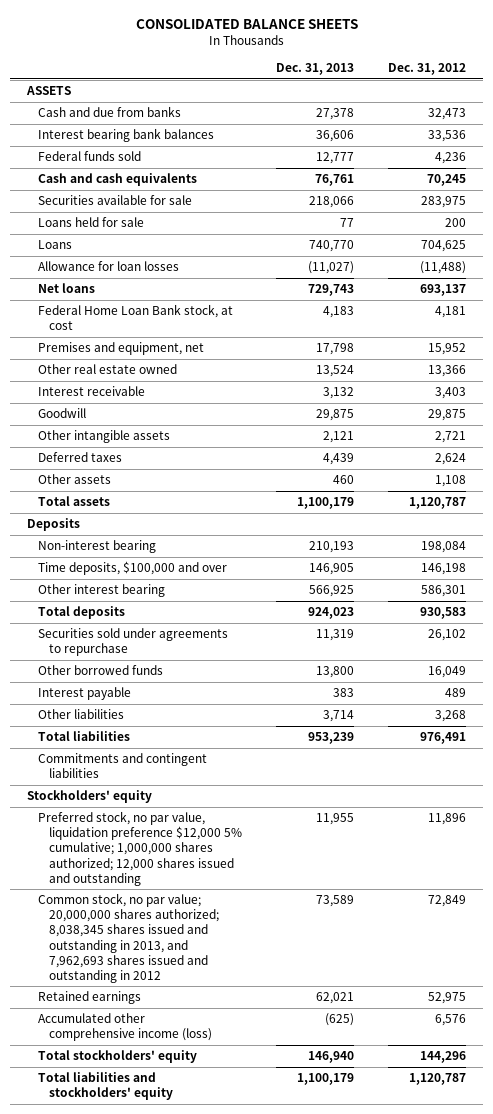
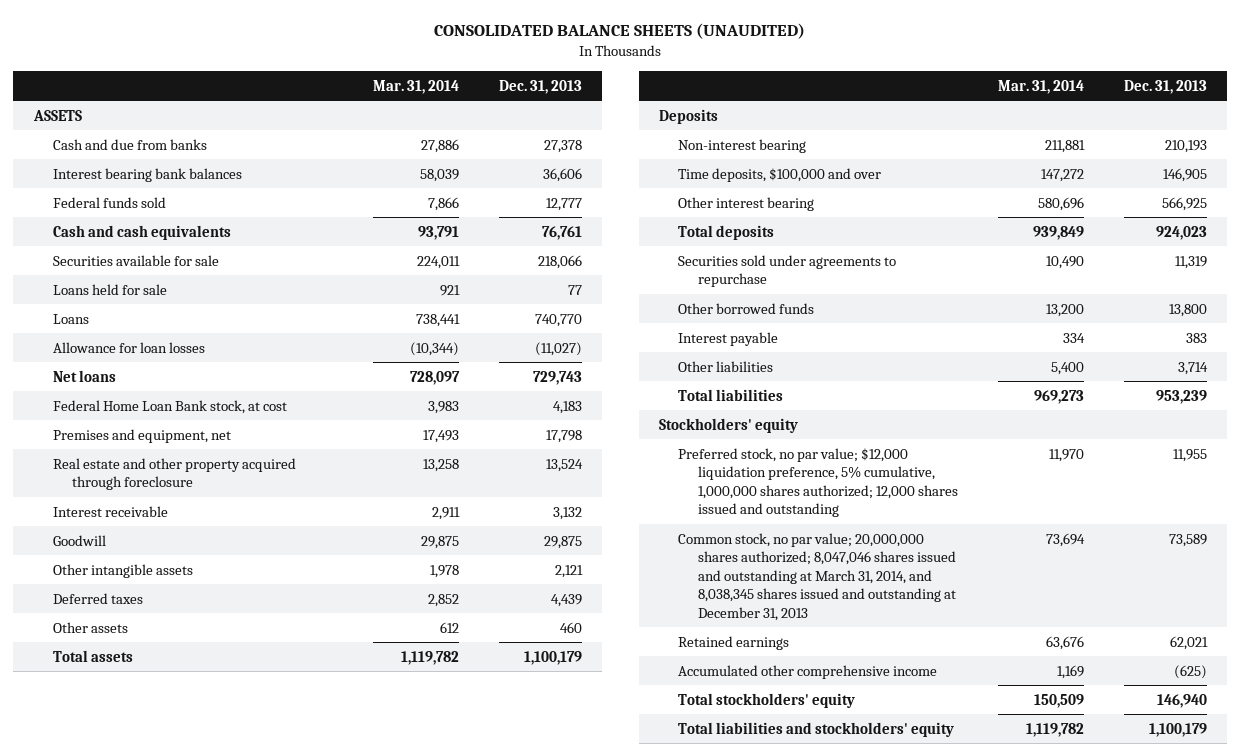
[135,18,358,29] CONSOLIDATED BALANCE SHEETS -> [434,23,806,40] CONSOLIDATED BALANCE SHEETS (UNAUDITED)
[387,63,466,76] Dec. 31, 2012 -> none
none -> [372,79,459,94] Mar. 31, 2014
[38,364,178,375] Other real estate owned -> [52,457,296,491] Real estate and other property acquired through foreclosure
[38,753,208,779] Commitments and contingent liabilities -> none
[38,811,242,886] Preferred stock, no par value, liquidation preference $12,000 5% cumulative; 1,000,000 shares authorized; 12,000 shares issued and outstanding -> [678,447,958,518] Preferred stock, no par value; $12,000 liquidation preference, 5% cumulative, 1,000,000 shares authorized; 12,000 shares issued and outstanding
[38,893,219,983] Common stock, no par value; 20,000,000 shares authorized; 8,038,345 shares issued and outstanding in 2013, and 7,962,693 shares issued and outstanding in 2012 -> [678,532,956,621] Common stock, no par value; 20,000,000 shares authorized; 8,047,046 shares issued and outstanding at March 31, 2014, and 8,038,345 shares issued and outstanding at December 31, 2013
[38,1013,212,1042] Accumulated other comprehensive income (loss) -> [678,664,938,679] Accumulated other comprehensive income

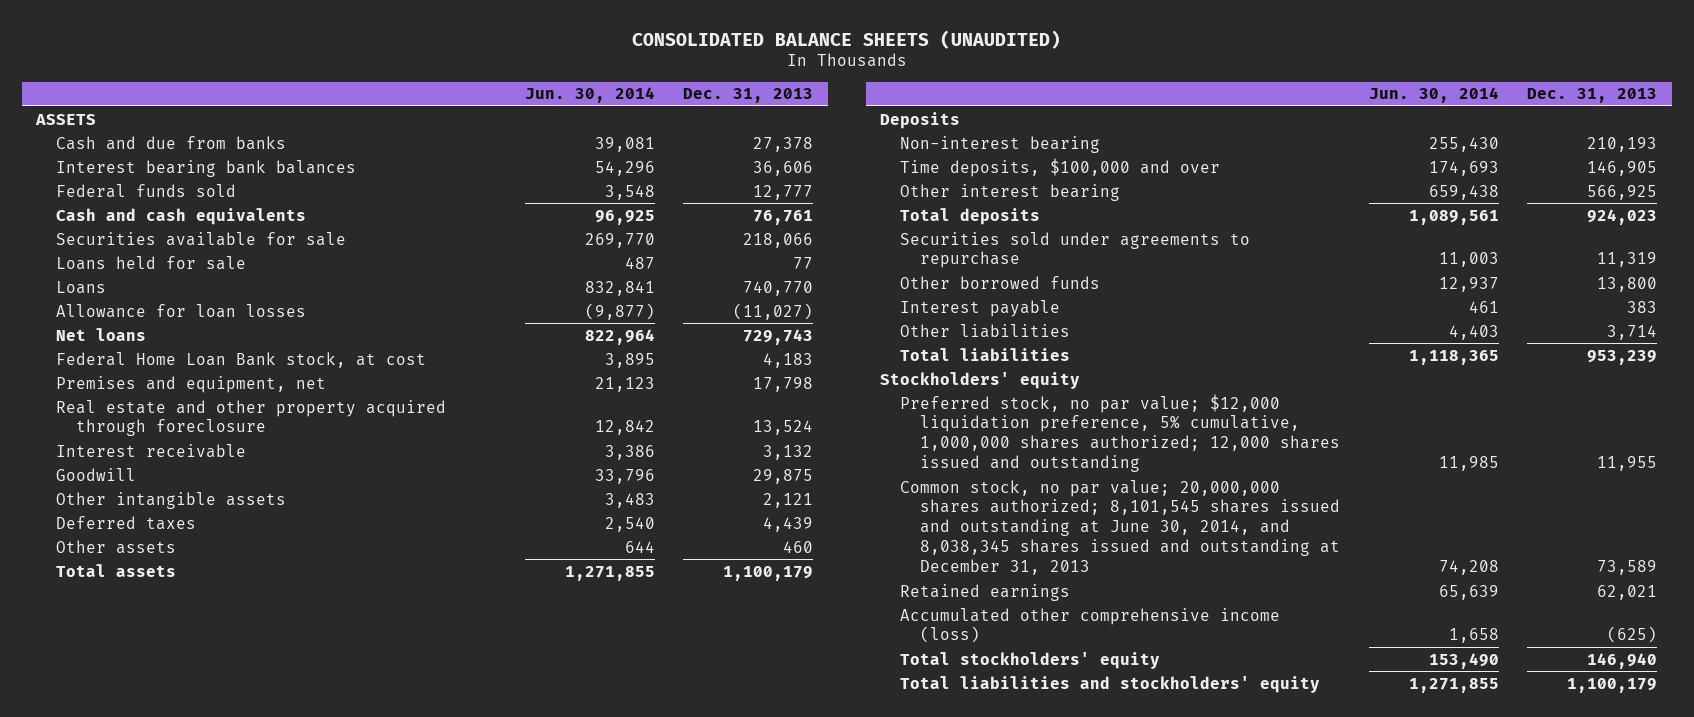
[372,79,459,94] Mar. 31, 2014 -> none
none -> [524,87,655,104] Jun. 30, 2014
[678,532,956,621] Common stock, no par value; 20,000,000 shares authorized; 8,047,046 shares issued and outstanding at March 31, 2014, and 8,038,345 shares issued and outstanding at December 31, 2013 -> [900,479,1341,575] Common stock, no par value; 20,000,000 shares authorized; 8,101,545 shares issued and outstanding at June 30, 2014, and 8,038,345 shares issued and outstanding at December 31, 2013
[678,664,938,679] Accumulated other comprehensive income -> [900,607,1281,644] Accumulated other comprehensive income (loss)

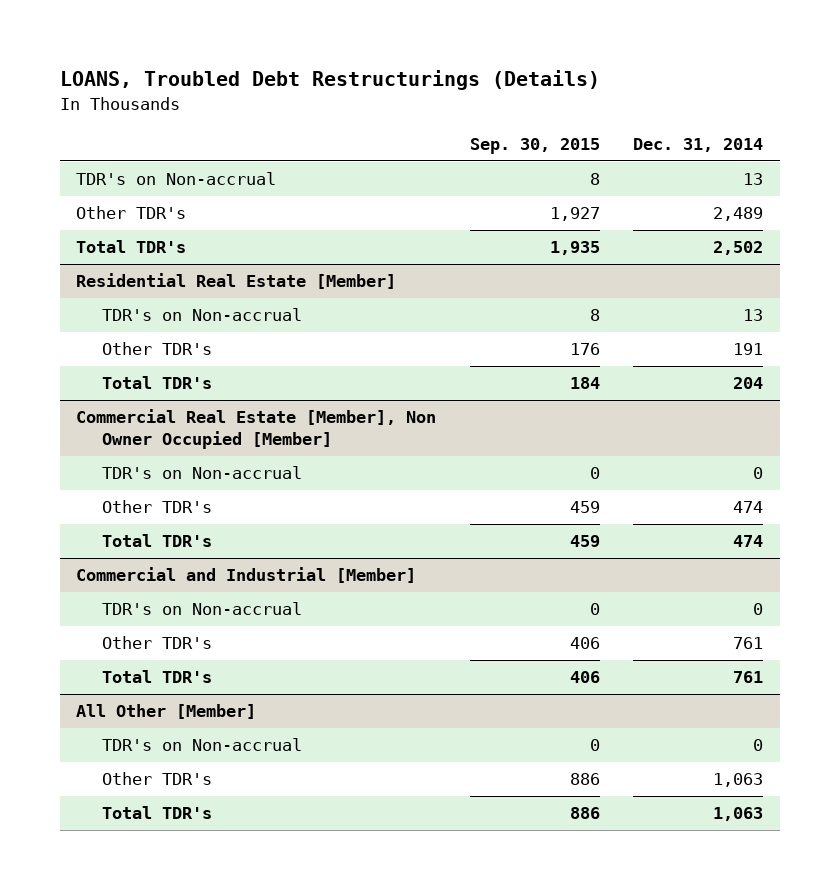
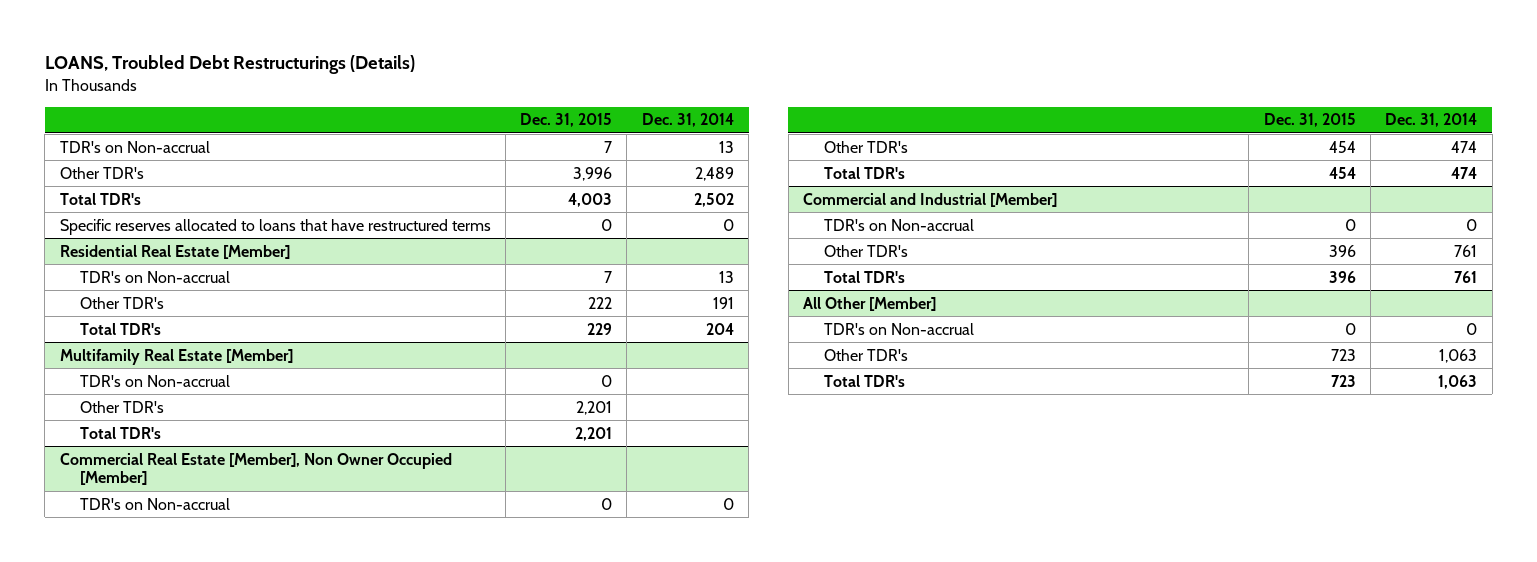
[469,137,600,154] Sep. 30, 2015 -> none
none -> [520,113,613,128] Dec. 31, 2015
none -> [59,218,491,235] Specific reserves allocated to loans that have restructured terms
none -> [59,348,293,365] Multifamily Real Estate [Member]
none -> [80,374,231,387] TDR's on Non-accrual
none -> [80,400,165,413] Other TDR's
none -> [80,426,162,439] Total TDR's

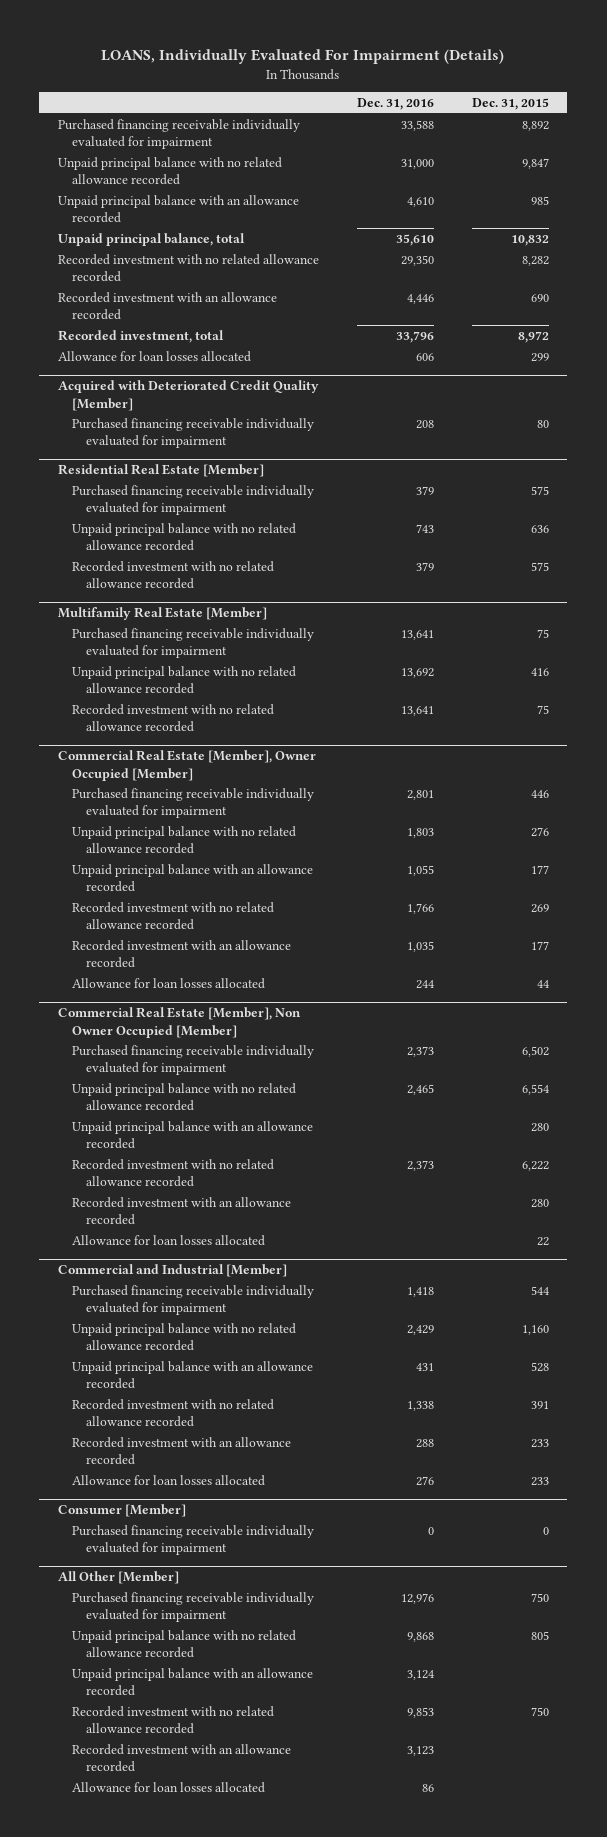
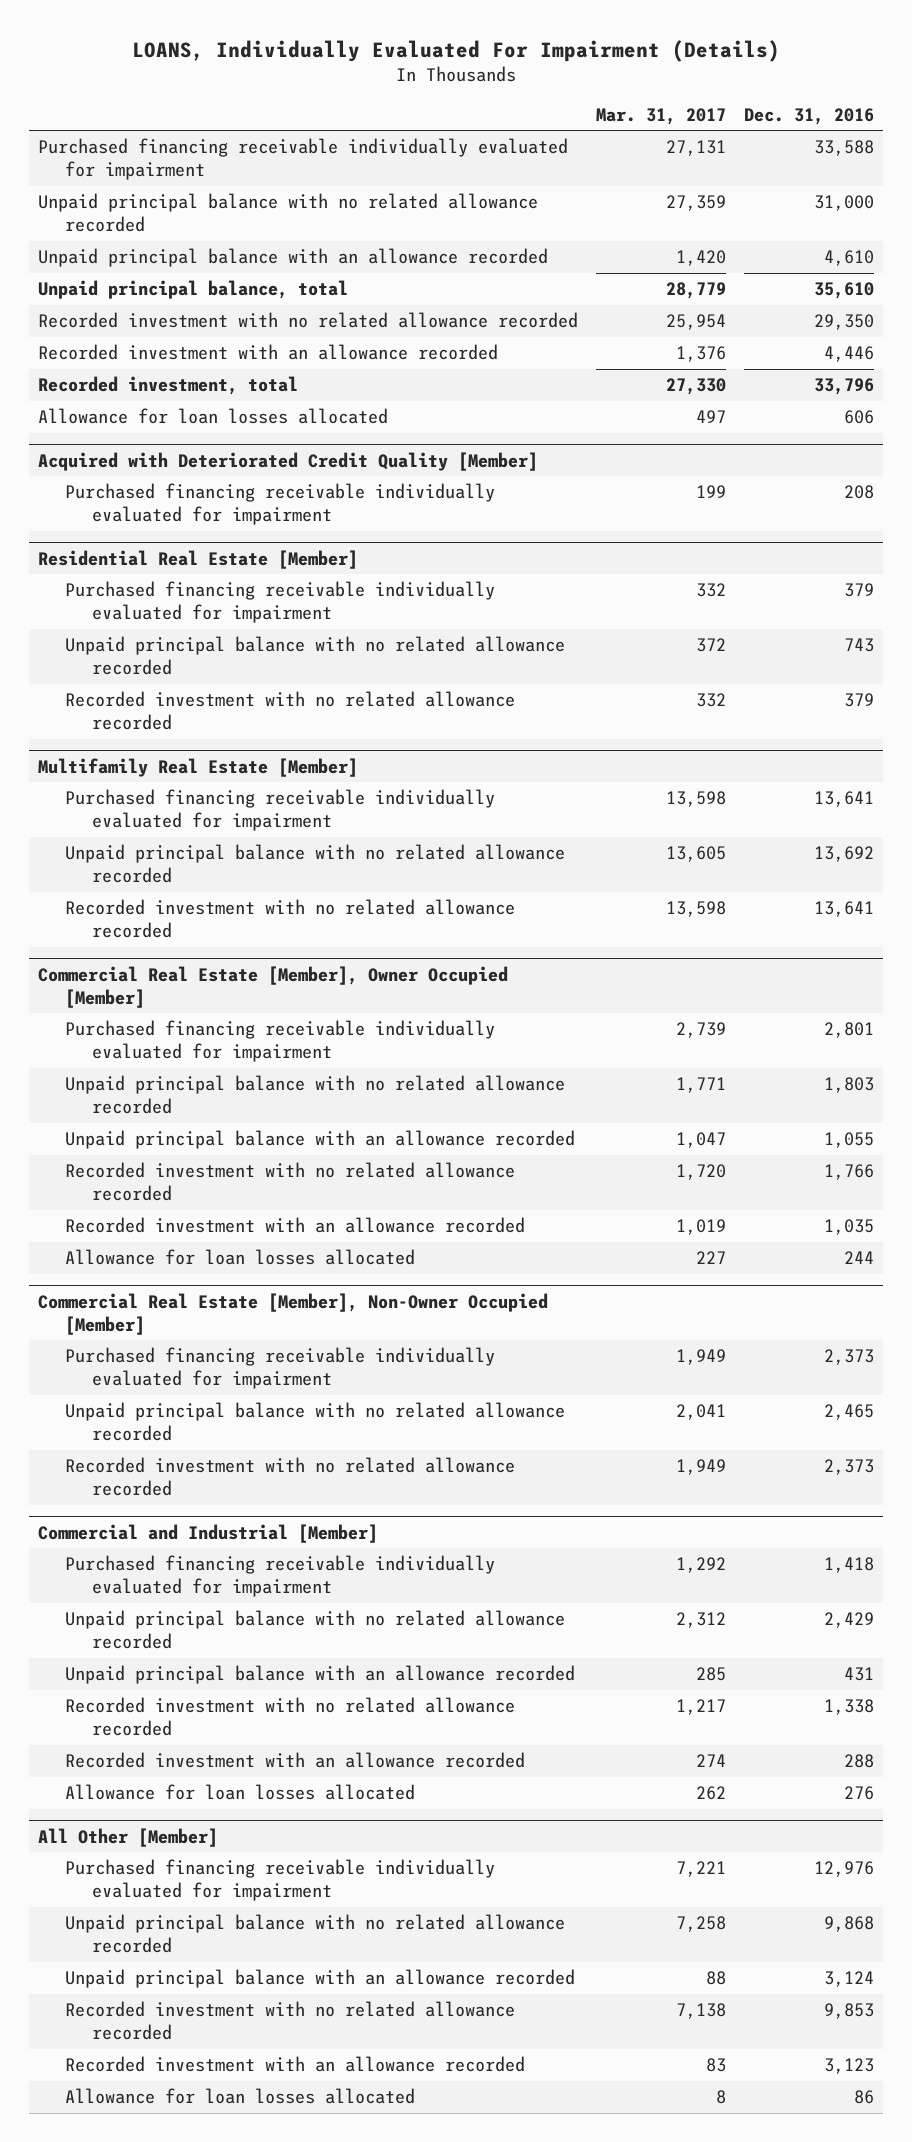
[471,97,549,110] Dec. 31, 2015 -> none
none -> [595,107,726,125] Mar. 31, 2017
[58,1007,302,1038] Commercial Real Estate [Member], Non Owner Occupied [Member] -> [37,1292,548,1335] Commercial Real Estate [Member], Non-Owner Occupied [Member]
[72,1120,314,1149] Unpaid principal balance with an allowance recorded -> none
[72,1196,292,1225] Recorded investment with an allowance recorded -> none
[72,1234,266,1246] Allowance for loan losses allocated -> none
[58,1504,187,1518] Consumer [Member] -> none
[72,1524,315,1555] Purchased financing receivable individually evaluated for impairment -> none

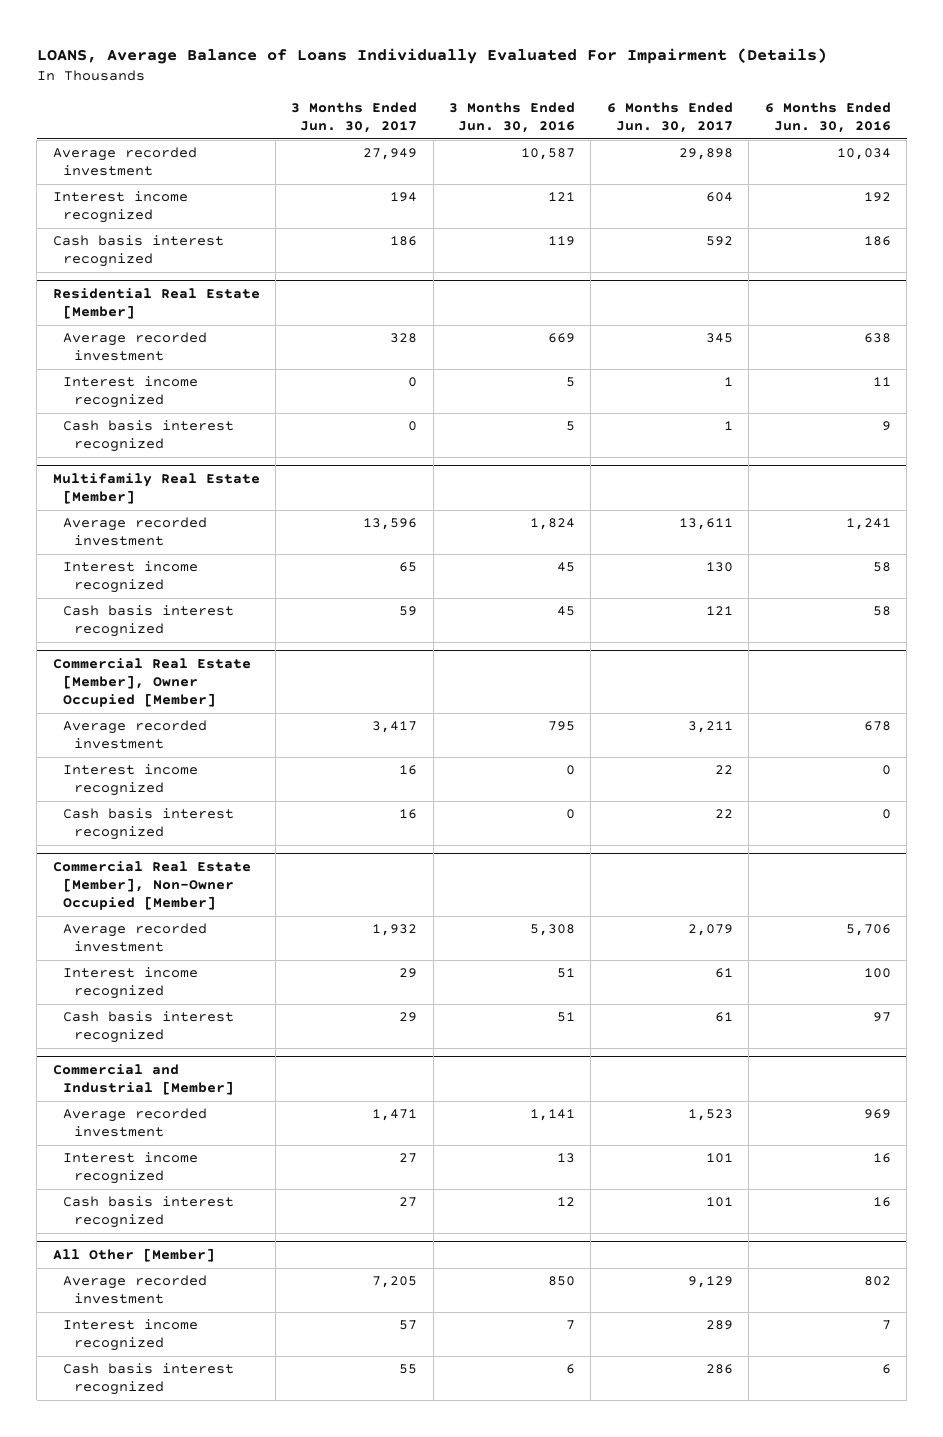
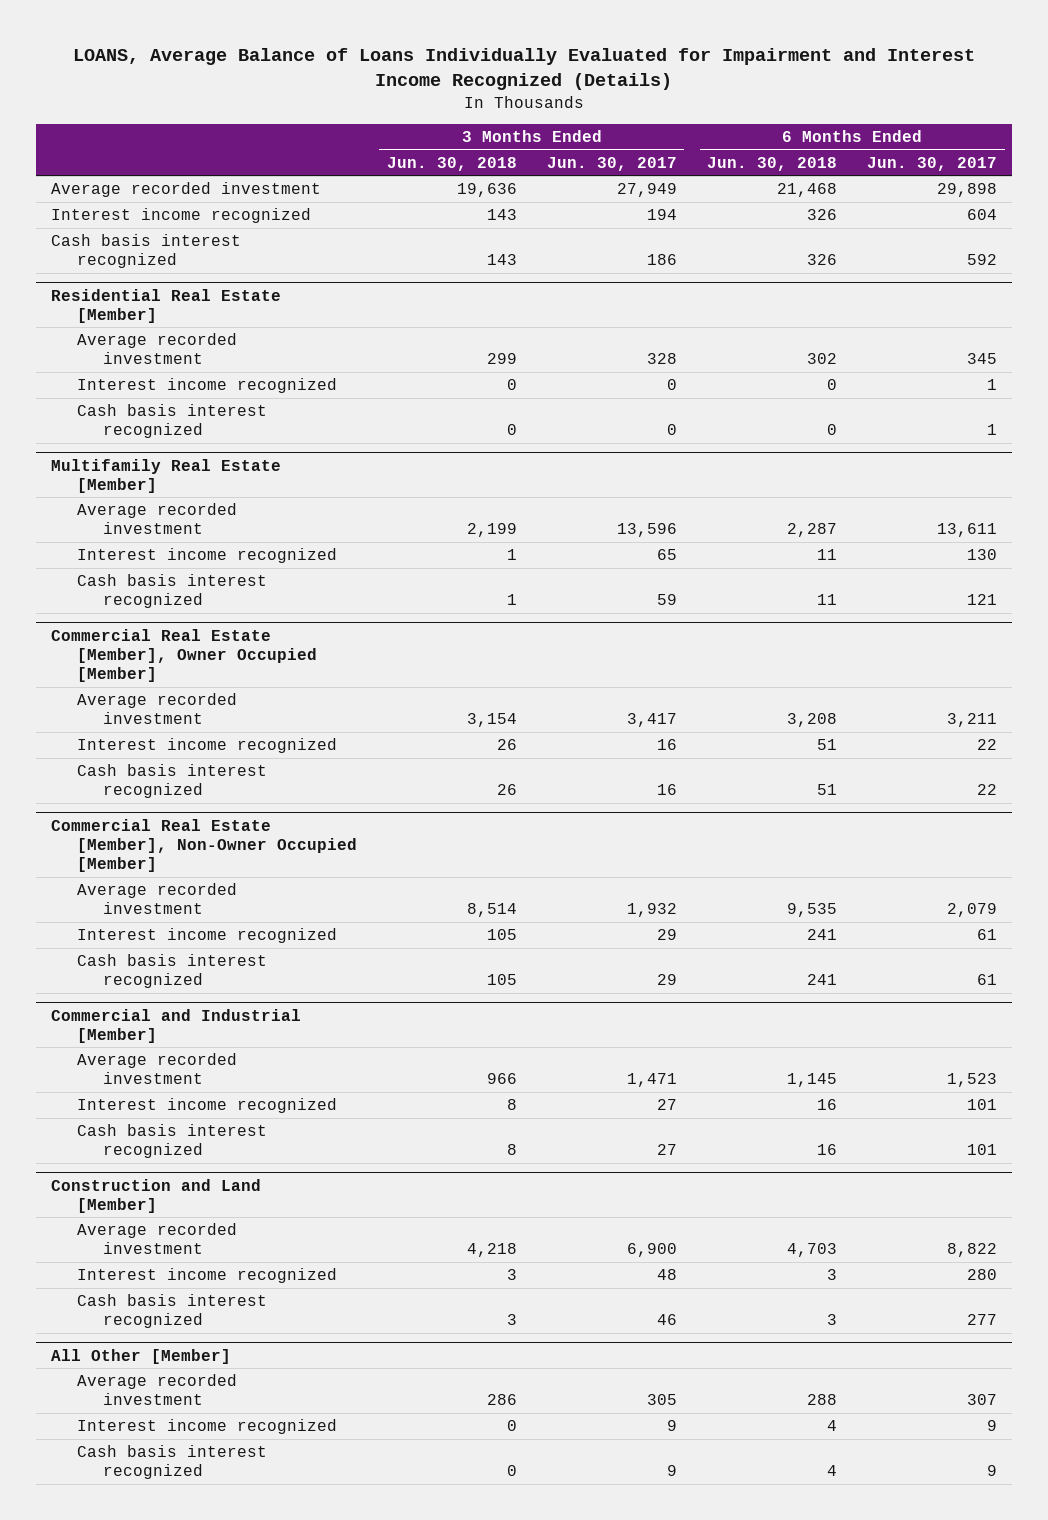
[36,47,827,64] LOANS, Average Balance of Loans Individually Evaluated For Impairment (Details) -> [73,48,976,91] LOANS, Average Balance of Loans Individually Evaluated for Impairment and Interest Income Recognized (Details)
[449,102,576,133] 3 Months Ended Jun. 30, 2016 -> none
[764,102,891,133] 6 Months Ended Jun. 30, 2016 -> none
none -> [386,156,517,171] Jun. 30, 2018
none -> [707,156,838,171] Jun. 30, 2018
none -> [50,1178,261,1213] Construction and Land [Member]
none -> [76,1223,237,1255] Average recorded investment
none -> [76,1268,337,1284] Interest income recognized
none -> [76,1294,267,1329] Cash basis interest recognized
[372,1276,418,1289] 7,205 -> [646,1394,677,1406] 305
[687,1276,733,1289] 9,129 -> [967,1394,998,1406] 307
[399,1320,418,1331] 57 -> [666,1420,677,1432] 9
[705,1320,733,1331] 289 -> [987,1420,998,1432] 9
[399,1364,418,1375] 55 -> [666,1465,677,1477] 9
[705,1364,733,1375] 286 -> [987,1465,998,1477] 9

